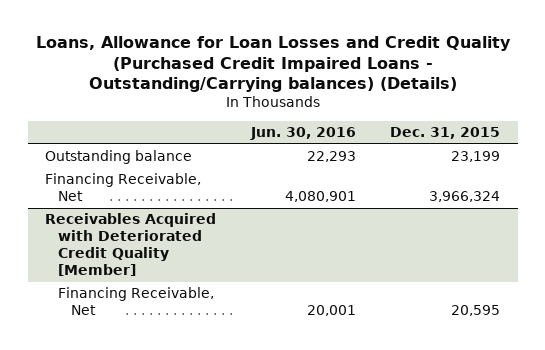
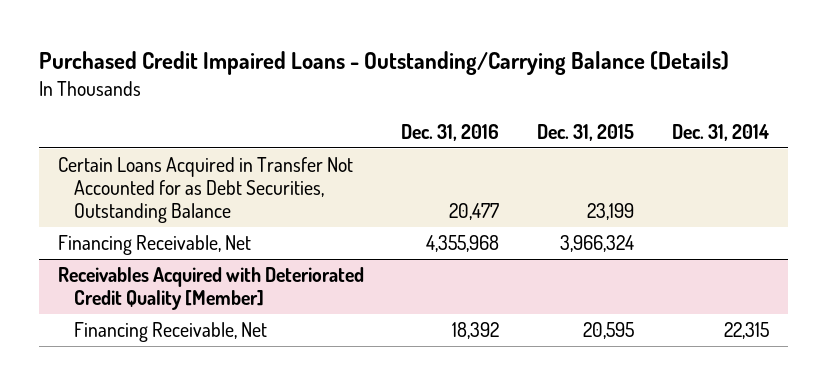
[35,36,511,93] Loans, Allowance for Loan Losses and Credit Quality (Purchased Credit Impaired Loans - Outstanding/Carrying balances) (Details) -> [38,51,729,76] Purchased Credit Impaired Loans - Outstanding/Carrying Balance (Details)
[249,127,356,141] Jun. 30, 2016 -> none
none -> [401,123,500,141] Dec. 31, 2016
none -> [672,123,770,141] Dec. 31, 2014
[44,150,192,165] Outstanding balance -> [57,157,353,223] Certain Loans Acquired in Transfer Not Accounted for as Debt Securities, Outstanding Balance

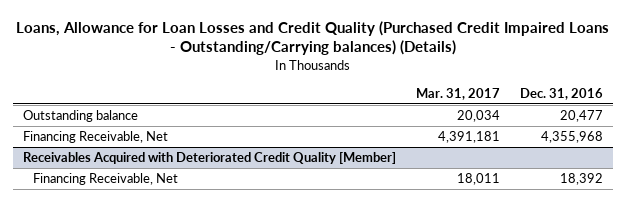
[38,51,729,76] Purchased Credit Impaired Loans - Outstanding/Carrying Balance (Details) -> [15,20,609,56] Loans, Allowance for Loan Losses and Credit Quality (Purchased Credit Impaired Loans - Outstanding/Carrying balances) (Details)
[537,123,635,141] Dec. 31, 2015 -> none
[672,123,770,141] Dec. 31, 2014 -> none
none -> [415,87,500,100] Mar. 31, 2017
[57,157,353,223] Certain Loans Acquired in Transfer Not Accounted for as Debt Securities, Outstanding Balance -> [22,110,138,123] Outstanding balance

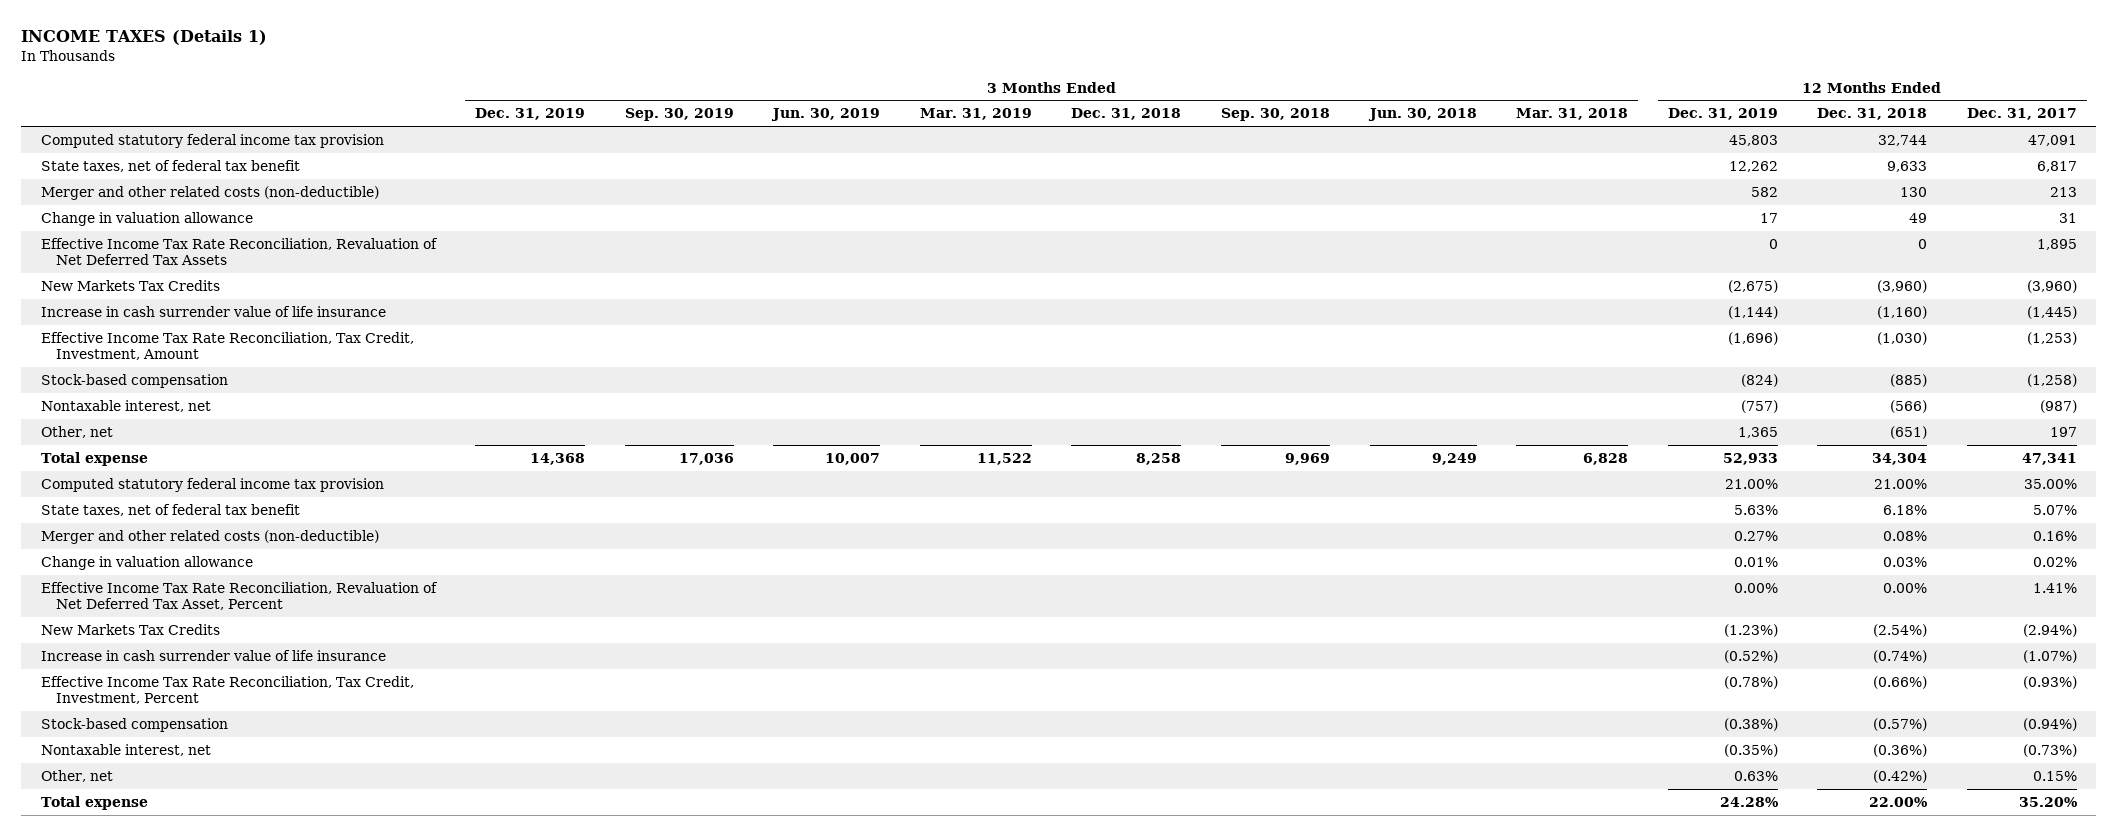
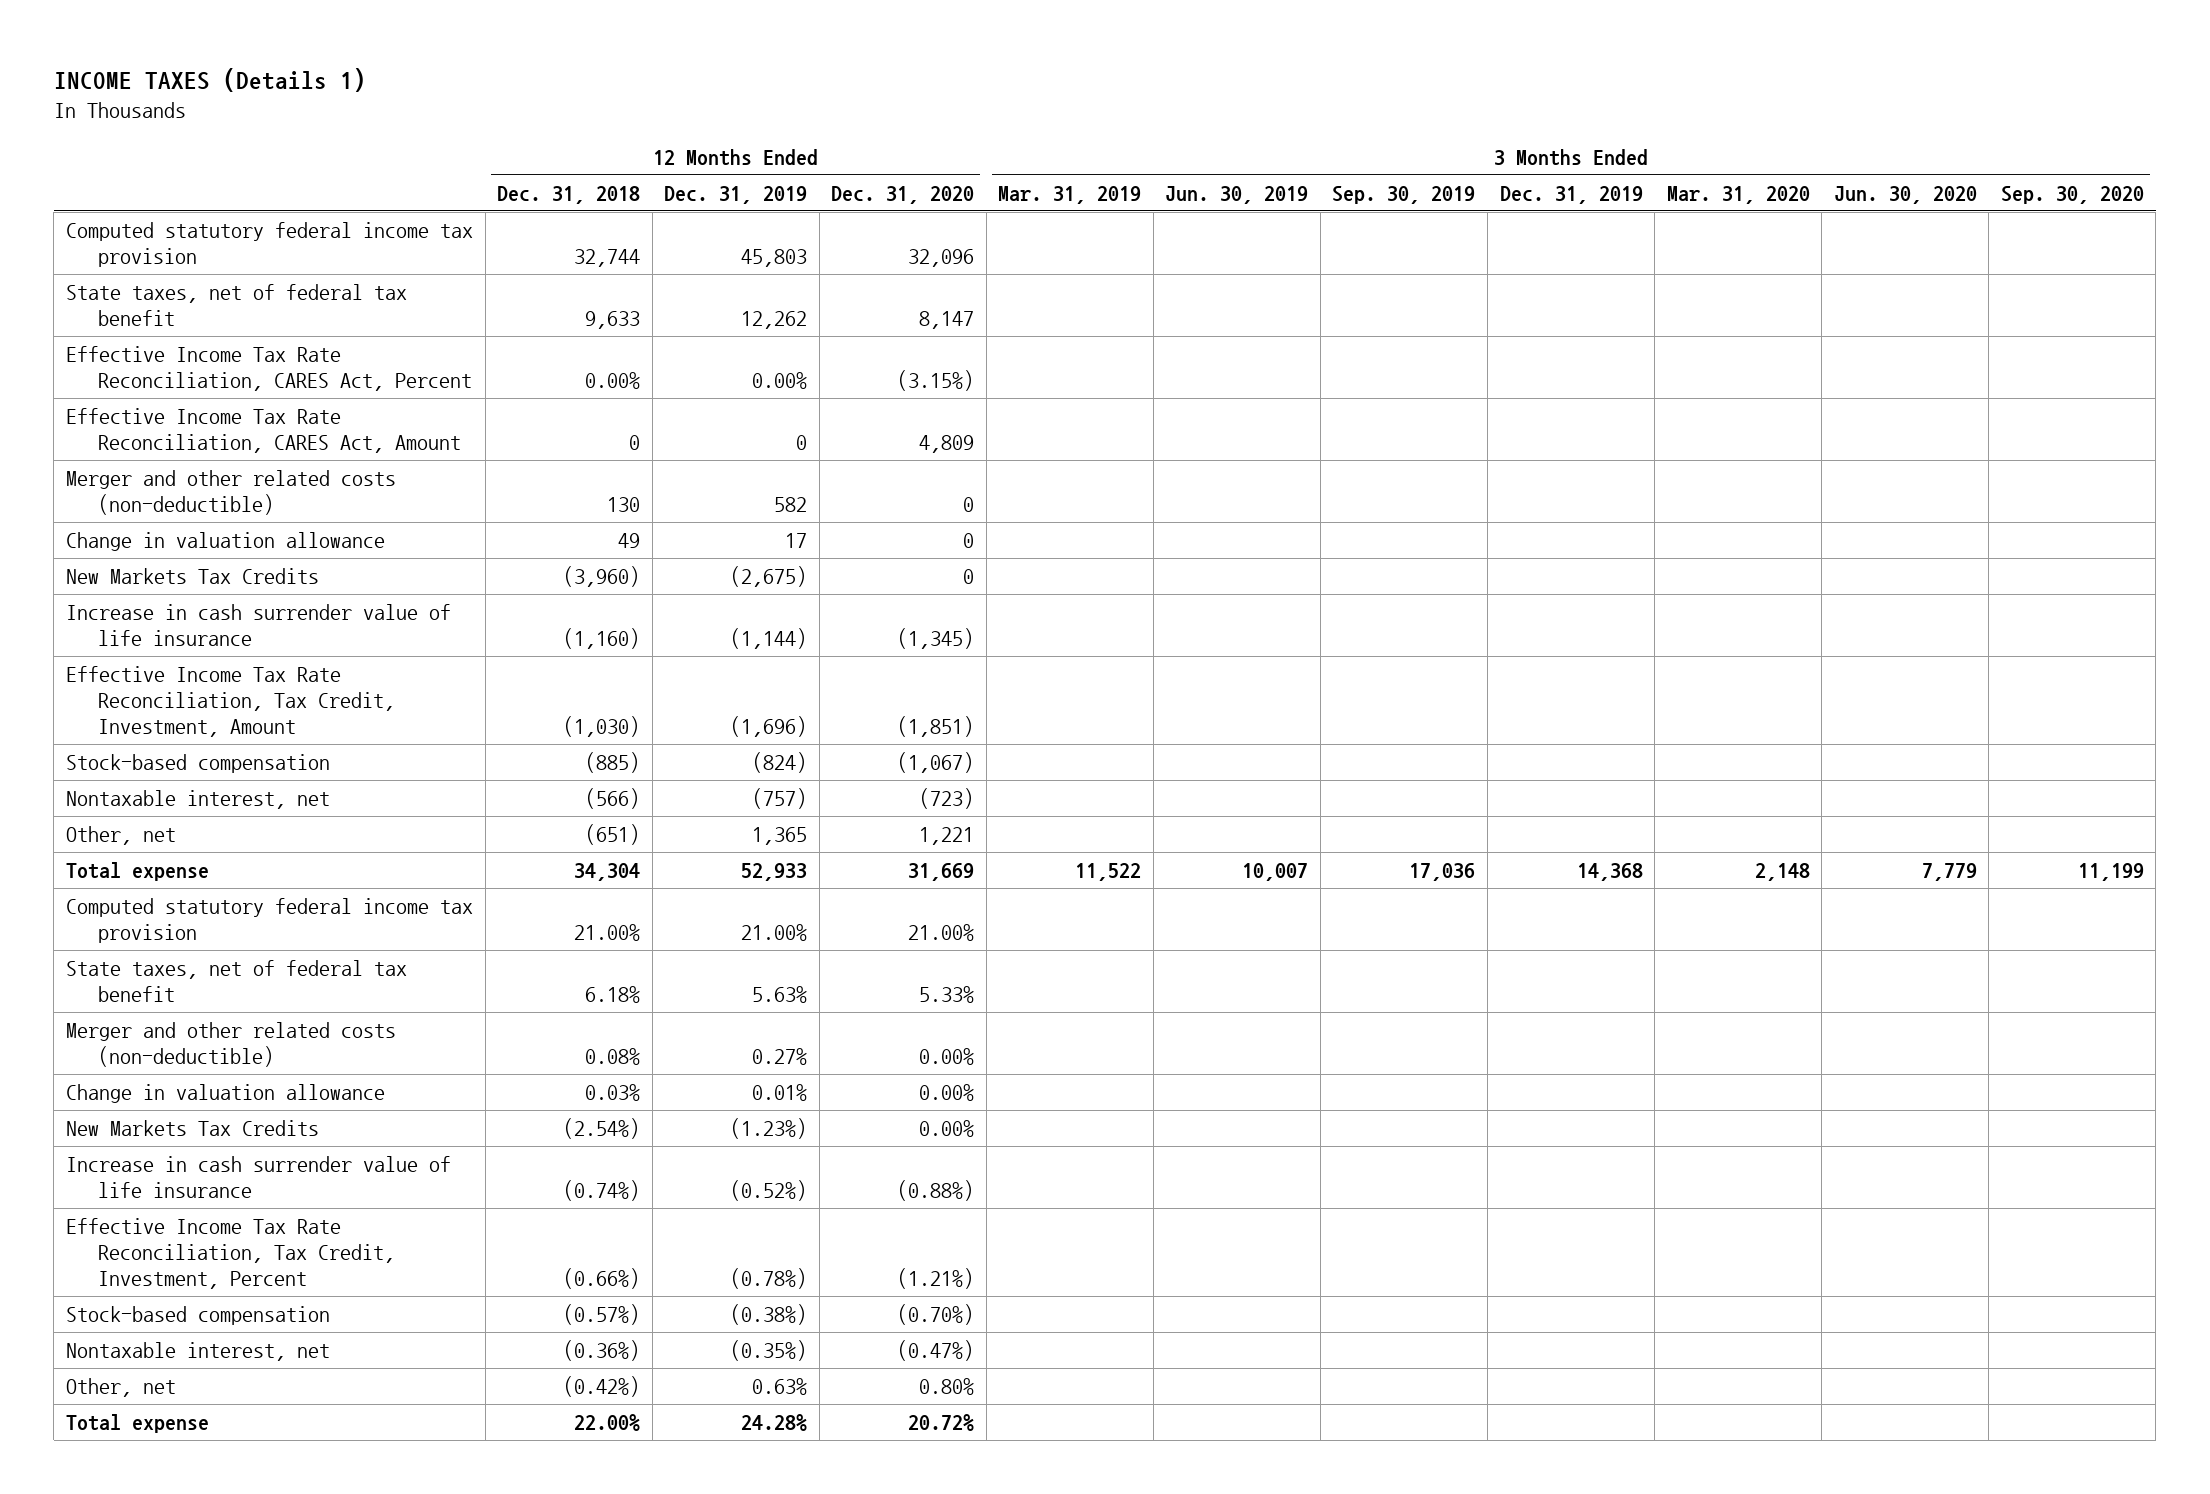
[1071,108,1182,121] Dec. 31, 2018 -> none
[1220,108,1330,122] Sep. 30, 2018 -> none
[1367,108,1477,122] Jun. 30, 2018 -> none
[1516,108,1629,121] Mar. 31, 2018 -> none
[1966,108,2077,121] Dec. 31, 2017 -> none
none -> [831,185,975,204] Dec. 31, 2020
none -> [1666,185,1810,204] Mar. 31, 2020
none -> [1833,185,1977,204] Jun. 30, 2020
none -> [2000,185,2144,204] Sep. 30, 2020
none -> [65,345,472,392] Effective Income Tax Rate Reconciliation, CARES Act, Percent
none -> [65,407,461,454] Effective Income Tax Rate Reconciliation, CARES Act, Amount
[40,237,438,266] Effective Income Tax Rate Reconciliation, Revaluation of Net Deferred Tax Assets -> none
[40,581,438,611] Effective Income Tax Rate Reconciliation, Revaluation of Net Deferred Tax Asset, Percent -> none

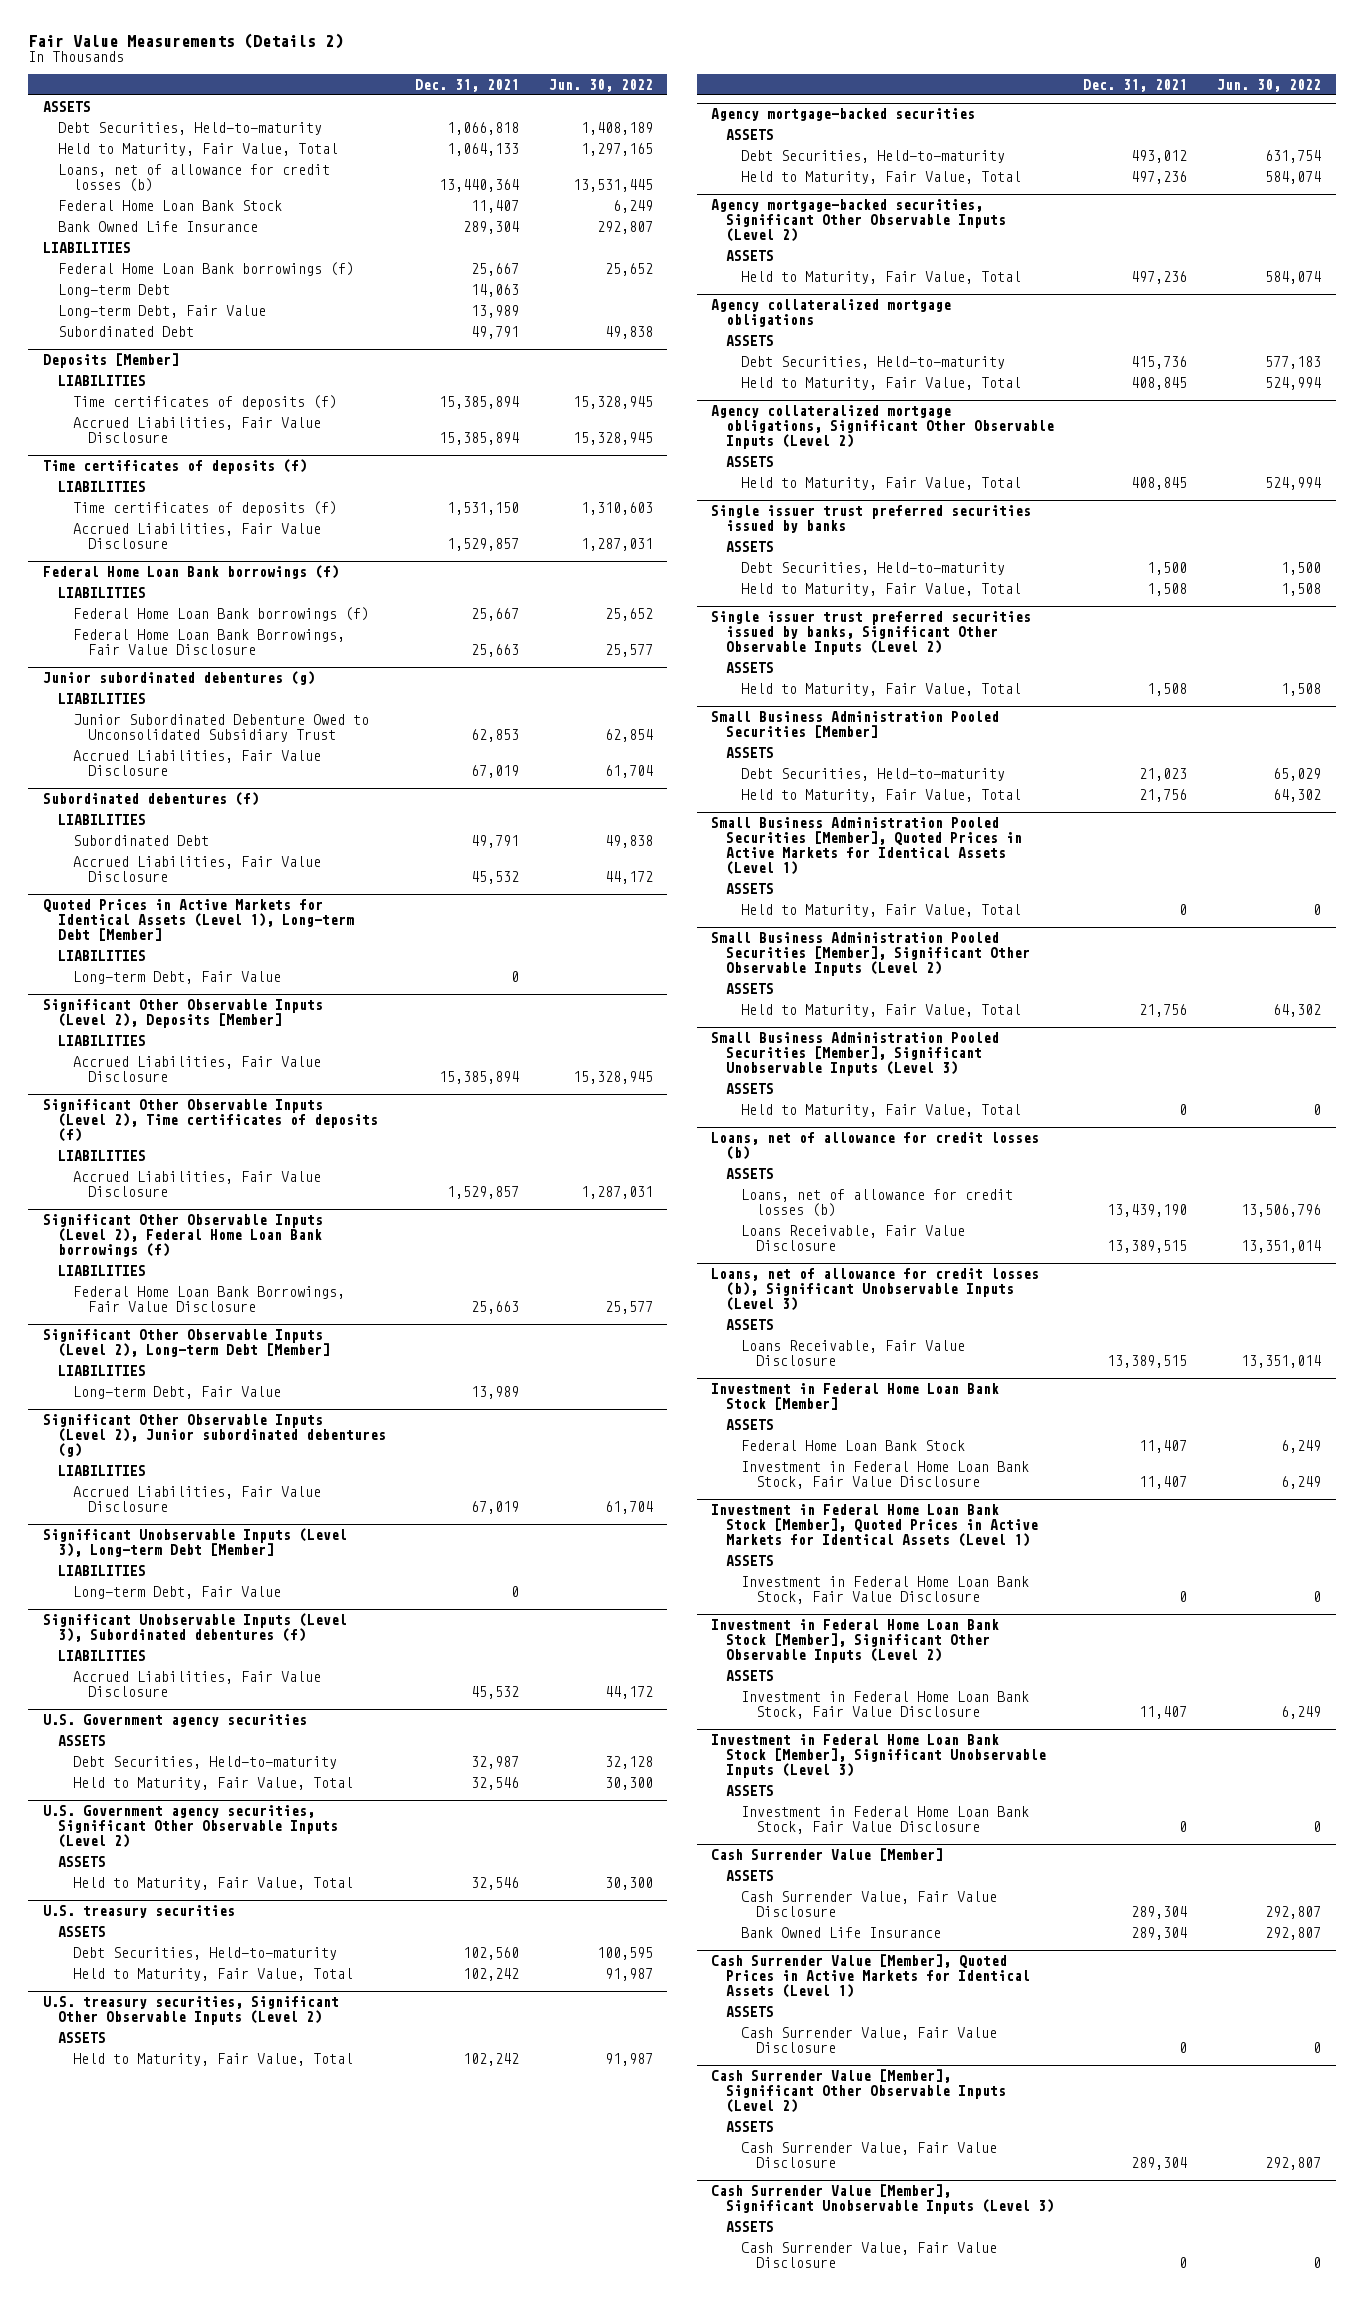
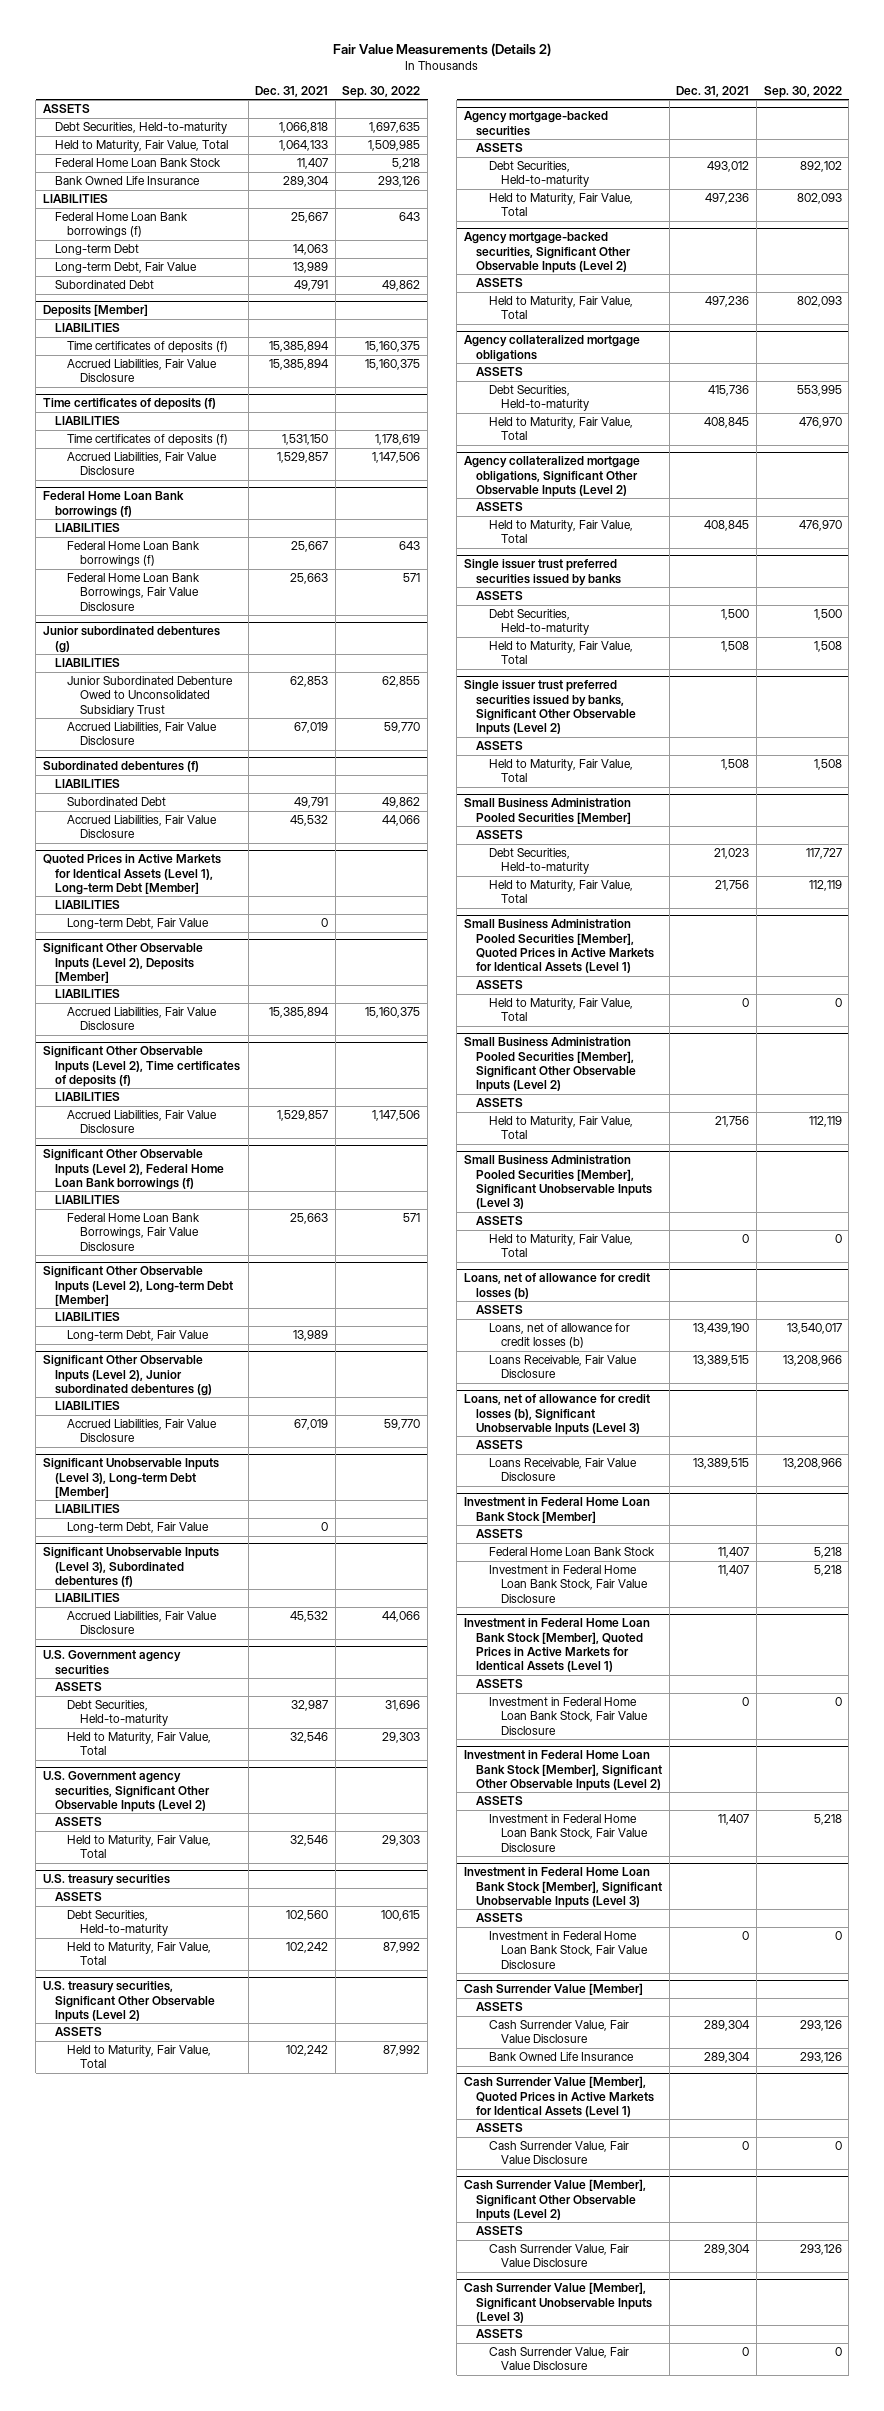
[548,78,653,92] Jun. 30, 2022 -> none
none -> [342,85,421,98] Sep. 30, 2022
[57,163,330,192] Loans, net of allowance for credit losses (b) -> none

